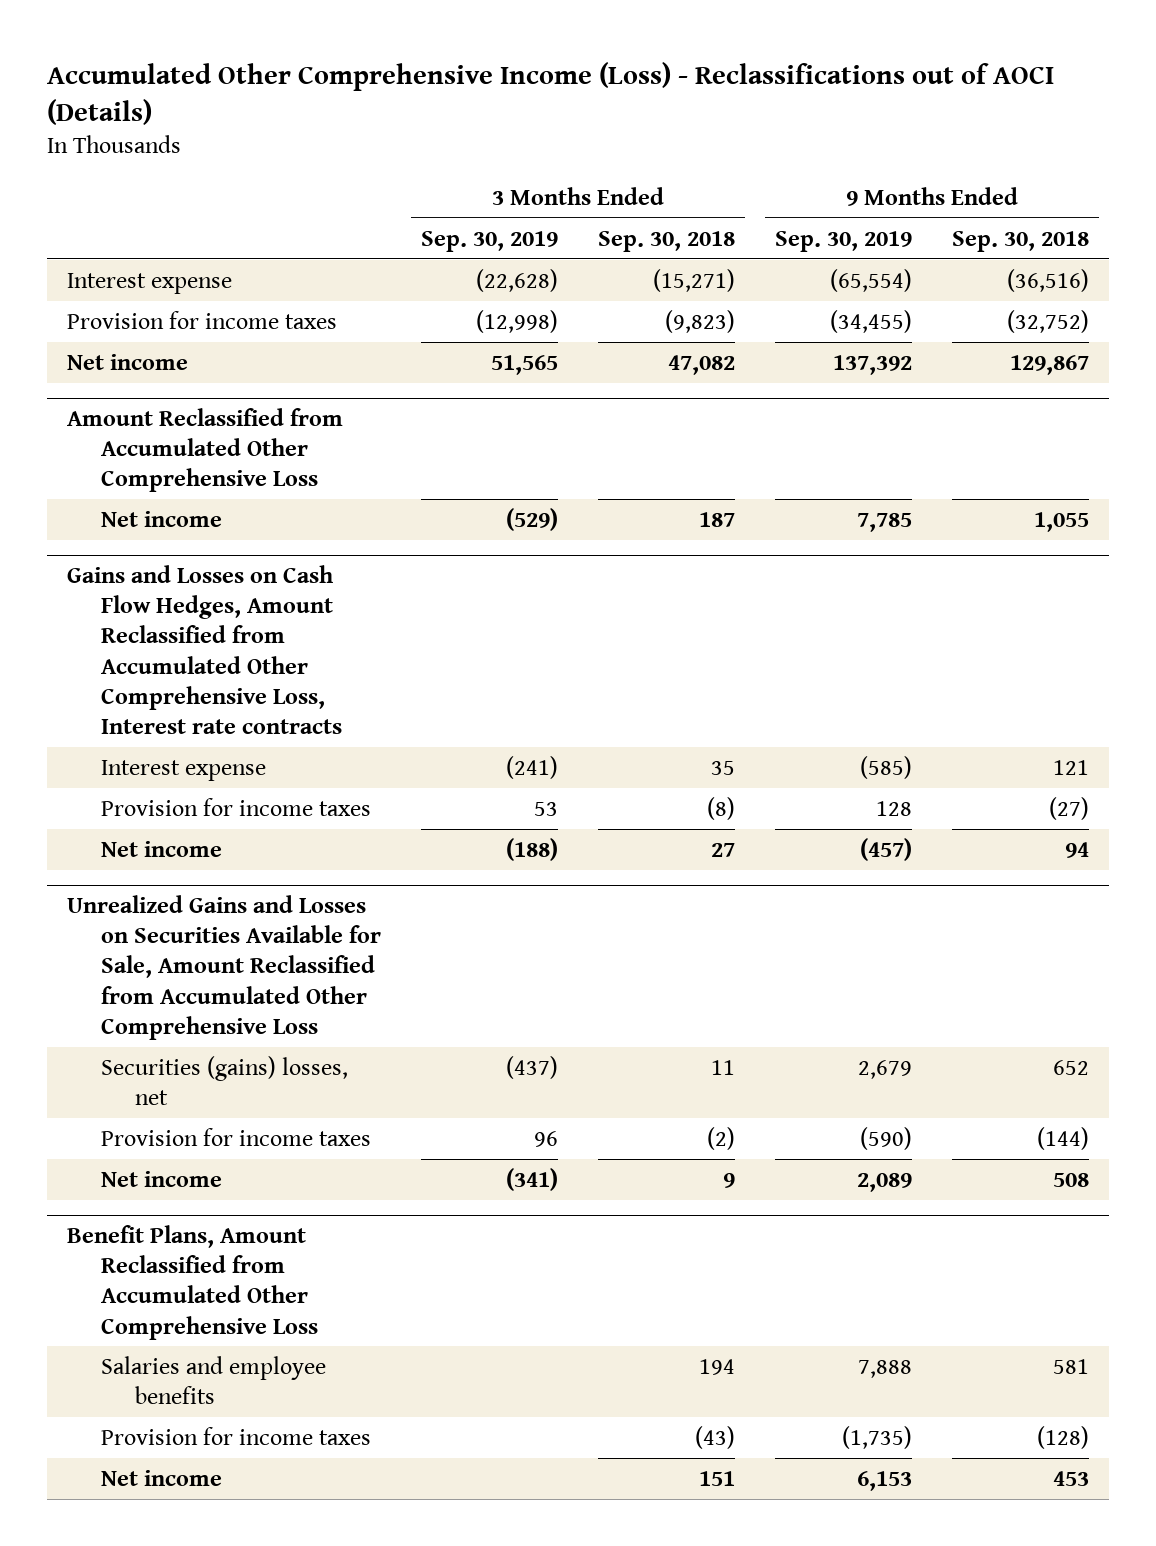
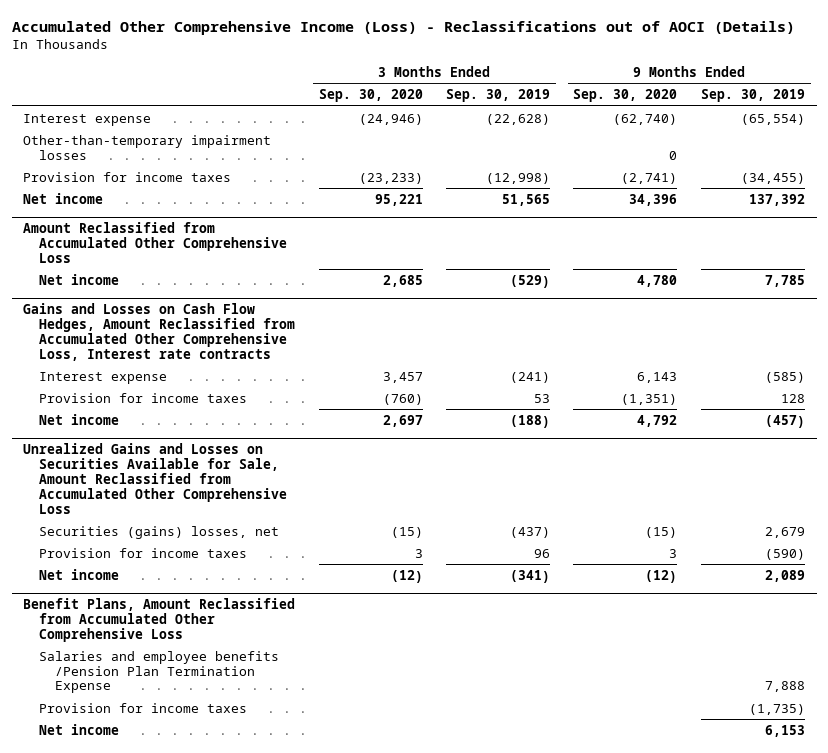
[598,230,736,252] Sep. 30, 2018 -> none
[952,230,1090,252] Sep. 30, 2018 -> none
none -> [318,89,423,103] Sep. 30, 2020
none -> [573,89,678,103] Sep. 30, 2020
none -> [23,134,272,160] Other-than-temporary impairment losses
[100,1355,326,1404] Salaries and employee benefits -> [39,650,280,694] Salaries and employee benefits /Pension Plan Termination Expense

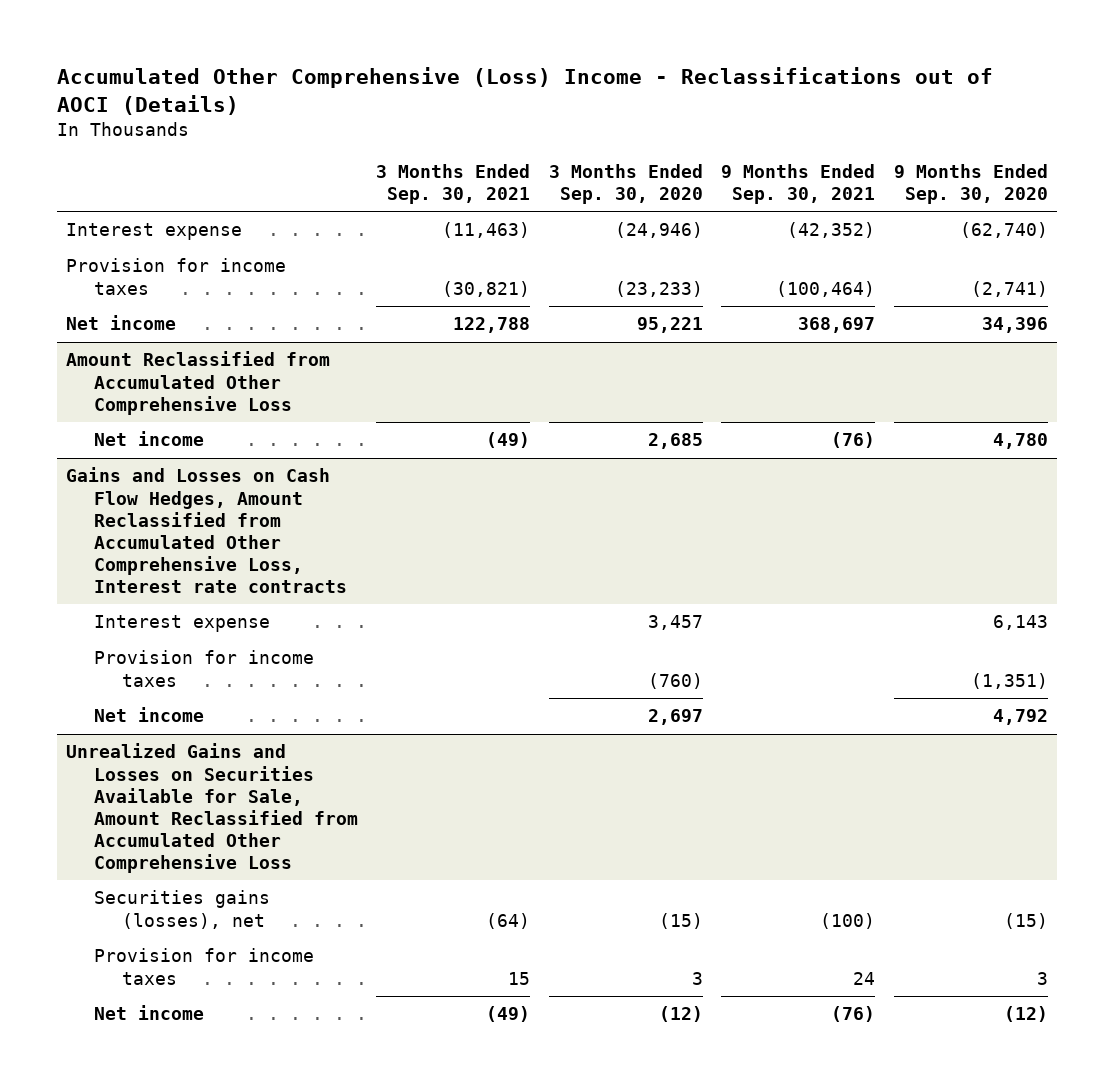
[11,20,795,35] Accumulated Other Comprehensive Income (Loss) - Reclassifications out of AOCI (Details) -> [56,67,993,115] Accumulated Other Comprehensive (Loss) Income - Reclassifications out of AOCI (Details)
[446,89,551,103] Sep. 30, 2019 -> none
[700,89,805,103] Sep. 30, 2019 -> none
none -> [376,163,531,204] 3 Months Ended Sep. 30, 2021
none -> [721,163,876,204] 9 Months Ended Sep. 30, 2021
[23,134,272,160] Other-than-temporary impairment losses -> none
[39,525,280,539] Securities (gains) losses, net -> [93,890,270,929] Securities gains (losses), net
[23,598,296,642] Benefit Plans, Amount Reclassified from Accumulated Other Comprehensive Loss -> none
[39,650,280,694] Salaries and employee benefits /Pension Plan Termination Expense -> none
[39,702,248,713] Provision for income taxes -> none
[39,723,120,735] Net income -> none

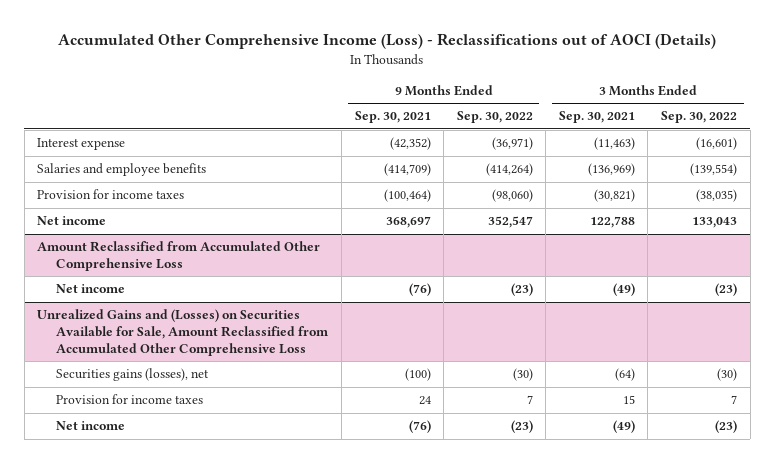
[56,67,993,115] Accumulated Other Comprehensive (Loss) Income - Reclassifications out of AOCI (Details) -> [58,33,717,50] Accumulated Other Comprehensive Income (Loss) - Reclassifications out of AOCI (Details)
[548,163,703,204] 3 Months Ended Sep. 30, 2020 -> none
[893,163,1048,204] 9 Months Ended Sep. 30, 2020 -> none
none -> [456,111,533,124] Sep. 30, 2022
none -> [661,111,738,124] Sep. 30, 2022
none -> [37,163,207,177] Salaries and employee benefits
[65,467,347,593] Gains and Losses on Cash Flow Hedges, Amount Reclassified from Accumulated Other Comprehensive Loss, Interest rate contracts -> none
[93,615,270,633] Interest expense -> none
[93,650,314,687] Provision for income taxes -> none
[93,707,204,723] Net income -> none
[65,743,358,873] Unrealized Gains and Losses on Securities Available for Sale, Amount Reclassified from Accumulated Other Comprehensive Loss -> [37,309,330,357] Unrealized Gains and (Losses) on Securities Available for Sale, Amount Reclassified from Accumulated Other Comprehensive Loss

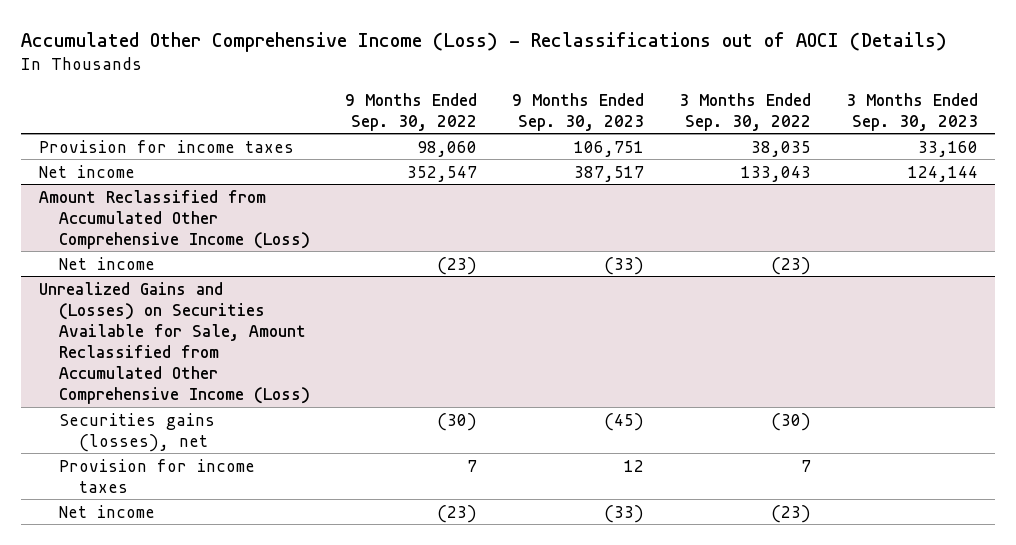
[354,111,431,124] Sep. 30, 2021 -> none
[558,111,635,124] Sep. 30, 2021 -> none
none -> [511,92,644,131] 9 Months Ended Sep. 30, 2023
none -> [845,92,978,131] 3 Months Ended Sep. 30, 2023
[37,138,126,151] Interest expense -> none
[37,163,207,177] Salaries and employee benefits -> none
[491,189,533,203] (98,060) -> [416,140,477,157] 98,060
[696,189,738,203] (38,035) -> [750,140,811,157] 38,035
[37,241,321,272] Amount Reclassified from Accumulated Other Comprehensive Loss -> [38,189,310,249] Amount Reclassified from Accumulated Other Comprehensive Income (Loss)
[37,309,330,357] Unrealized Gains and (Losses) on Securities Available for Sale, Amount Reclassified from Accumulated Other Comprehensive Loss -> [38,281,310,404] Unrealized Gains and (Losses) on Securities Available for Sale, Amount Reclassified from Accumulated Other Comprehensive Income (Loss)

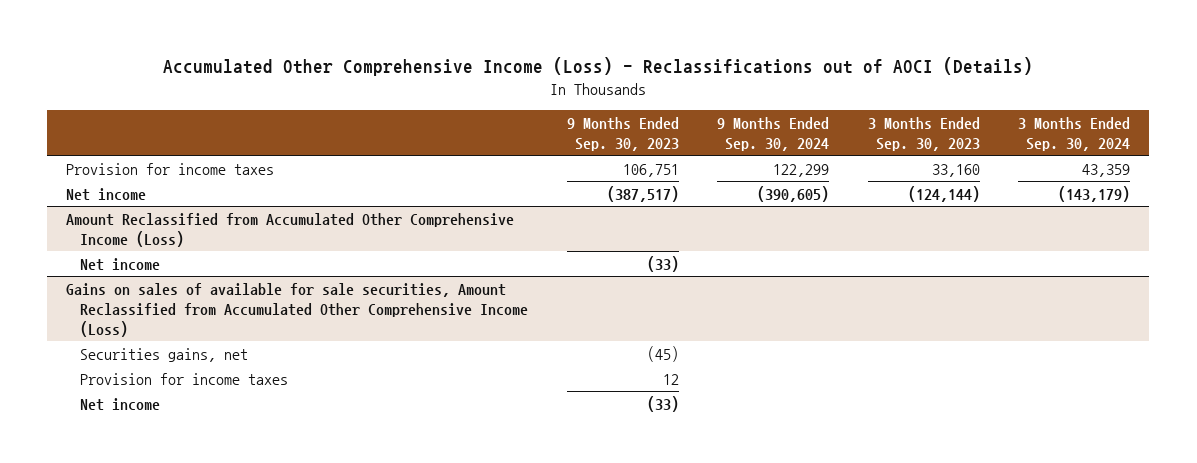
[344,92,477,131] 9 Months Ended Sep. 30, 2022 -> none
[678,92,811,131] 3 Months Ended Sep. 30, 2022 -> none
none -> [717,116,830,152] 9 Months Ended Sep. 30, 2024
none -> [1018,116,1131,152] 3 Months Ended Sep. 30, 2024
[573,165,644,182] 387,517 -> [606,185,679,202] (387,517)
[907,165,978,182] 124,144 -> [907,185,980,202] (124,144)
[38,281,310,404] Unrealized Gains and (Losses) on Securities Available for Sale, Amount Reclassified from Accumulated Other Comprehensive Income (Loss) -> [66,282,529,338] Gains on sales of available for sale securities, Amount Reclassified from Accumulated Other Comprehensive Income (Loss)
[58,412,215,452] Securities gains (losses), net -> [80,347,249,362] Securities gains, net

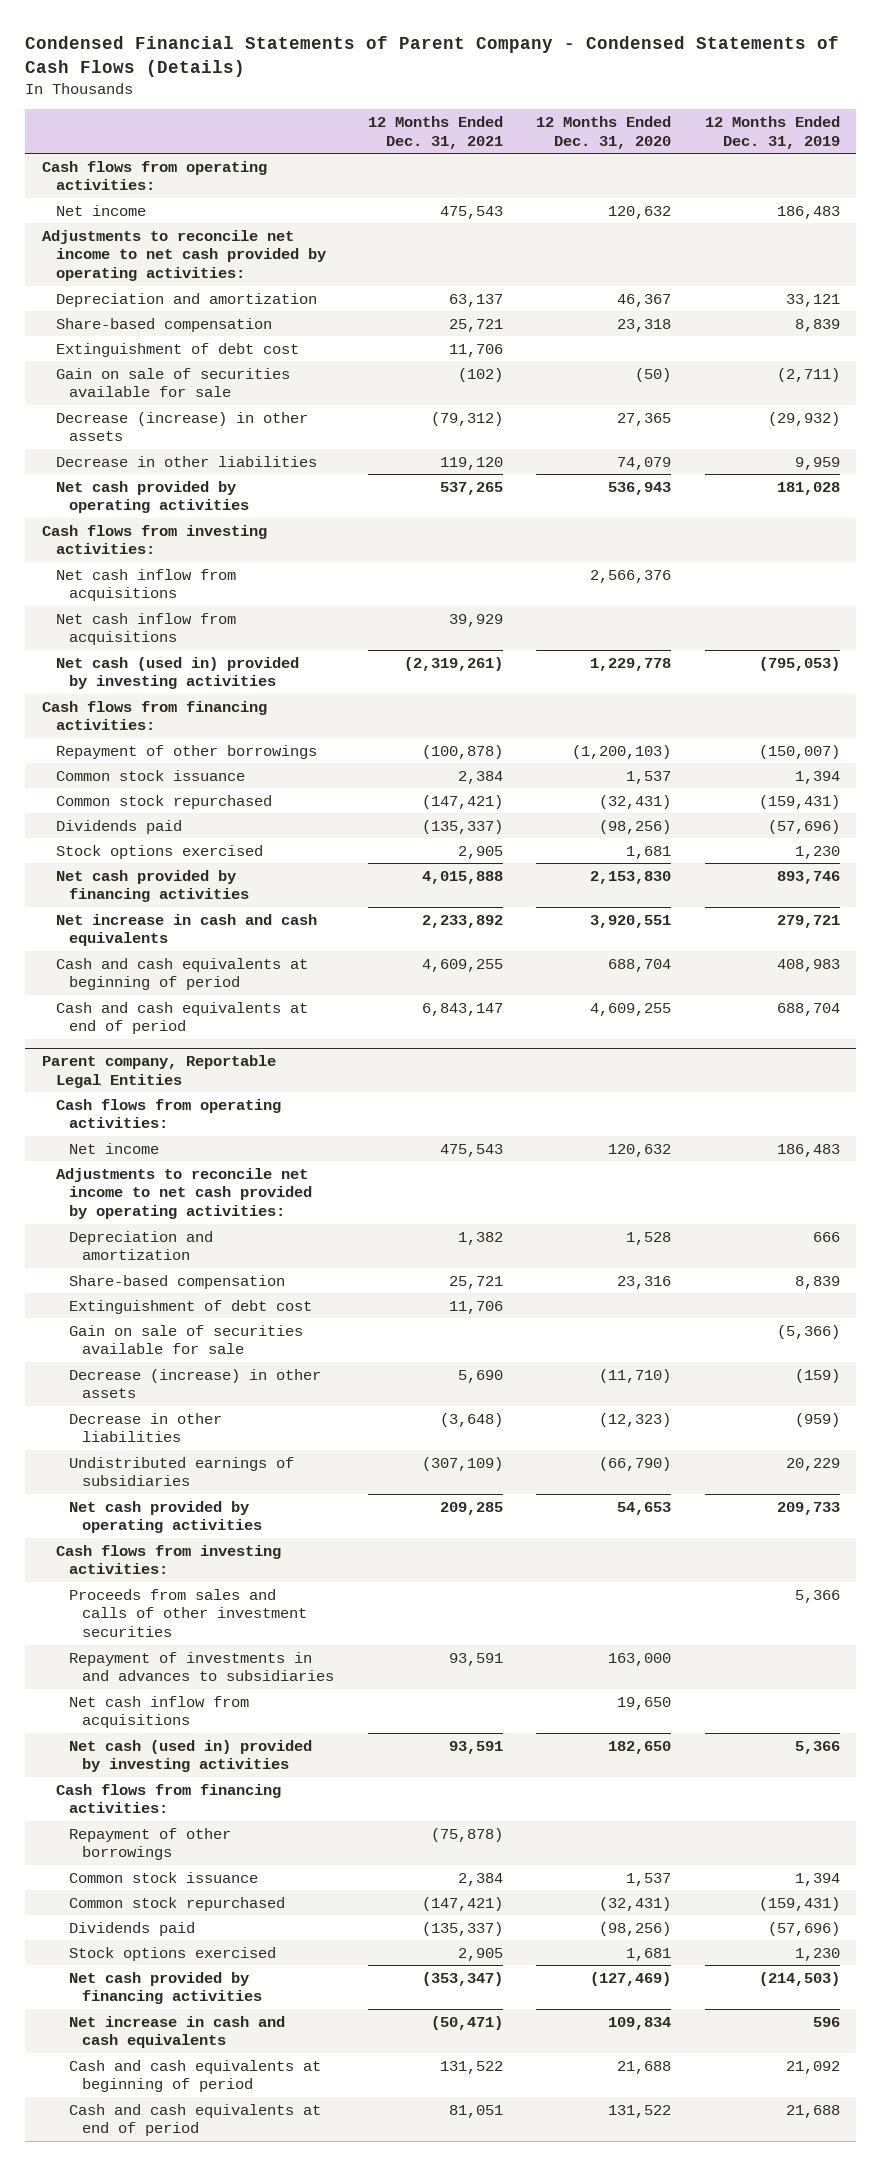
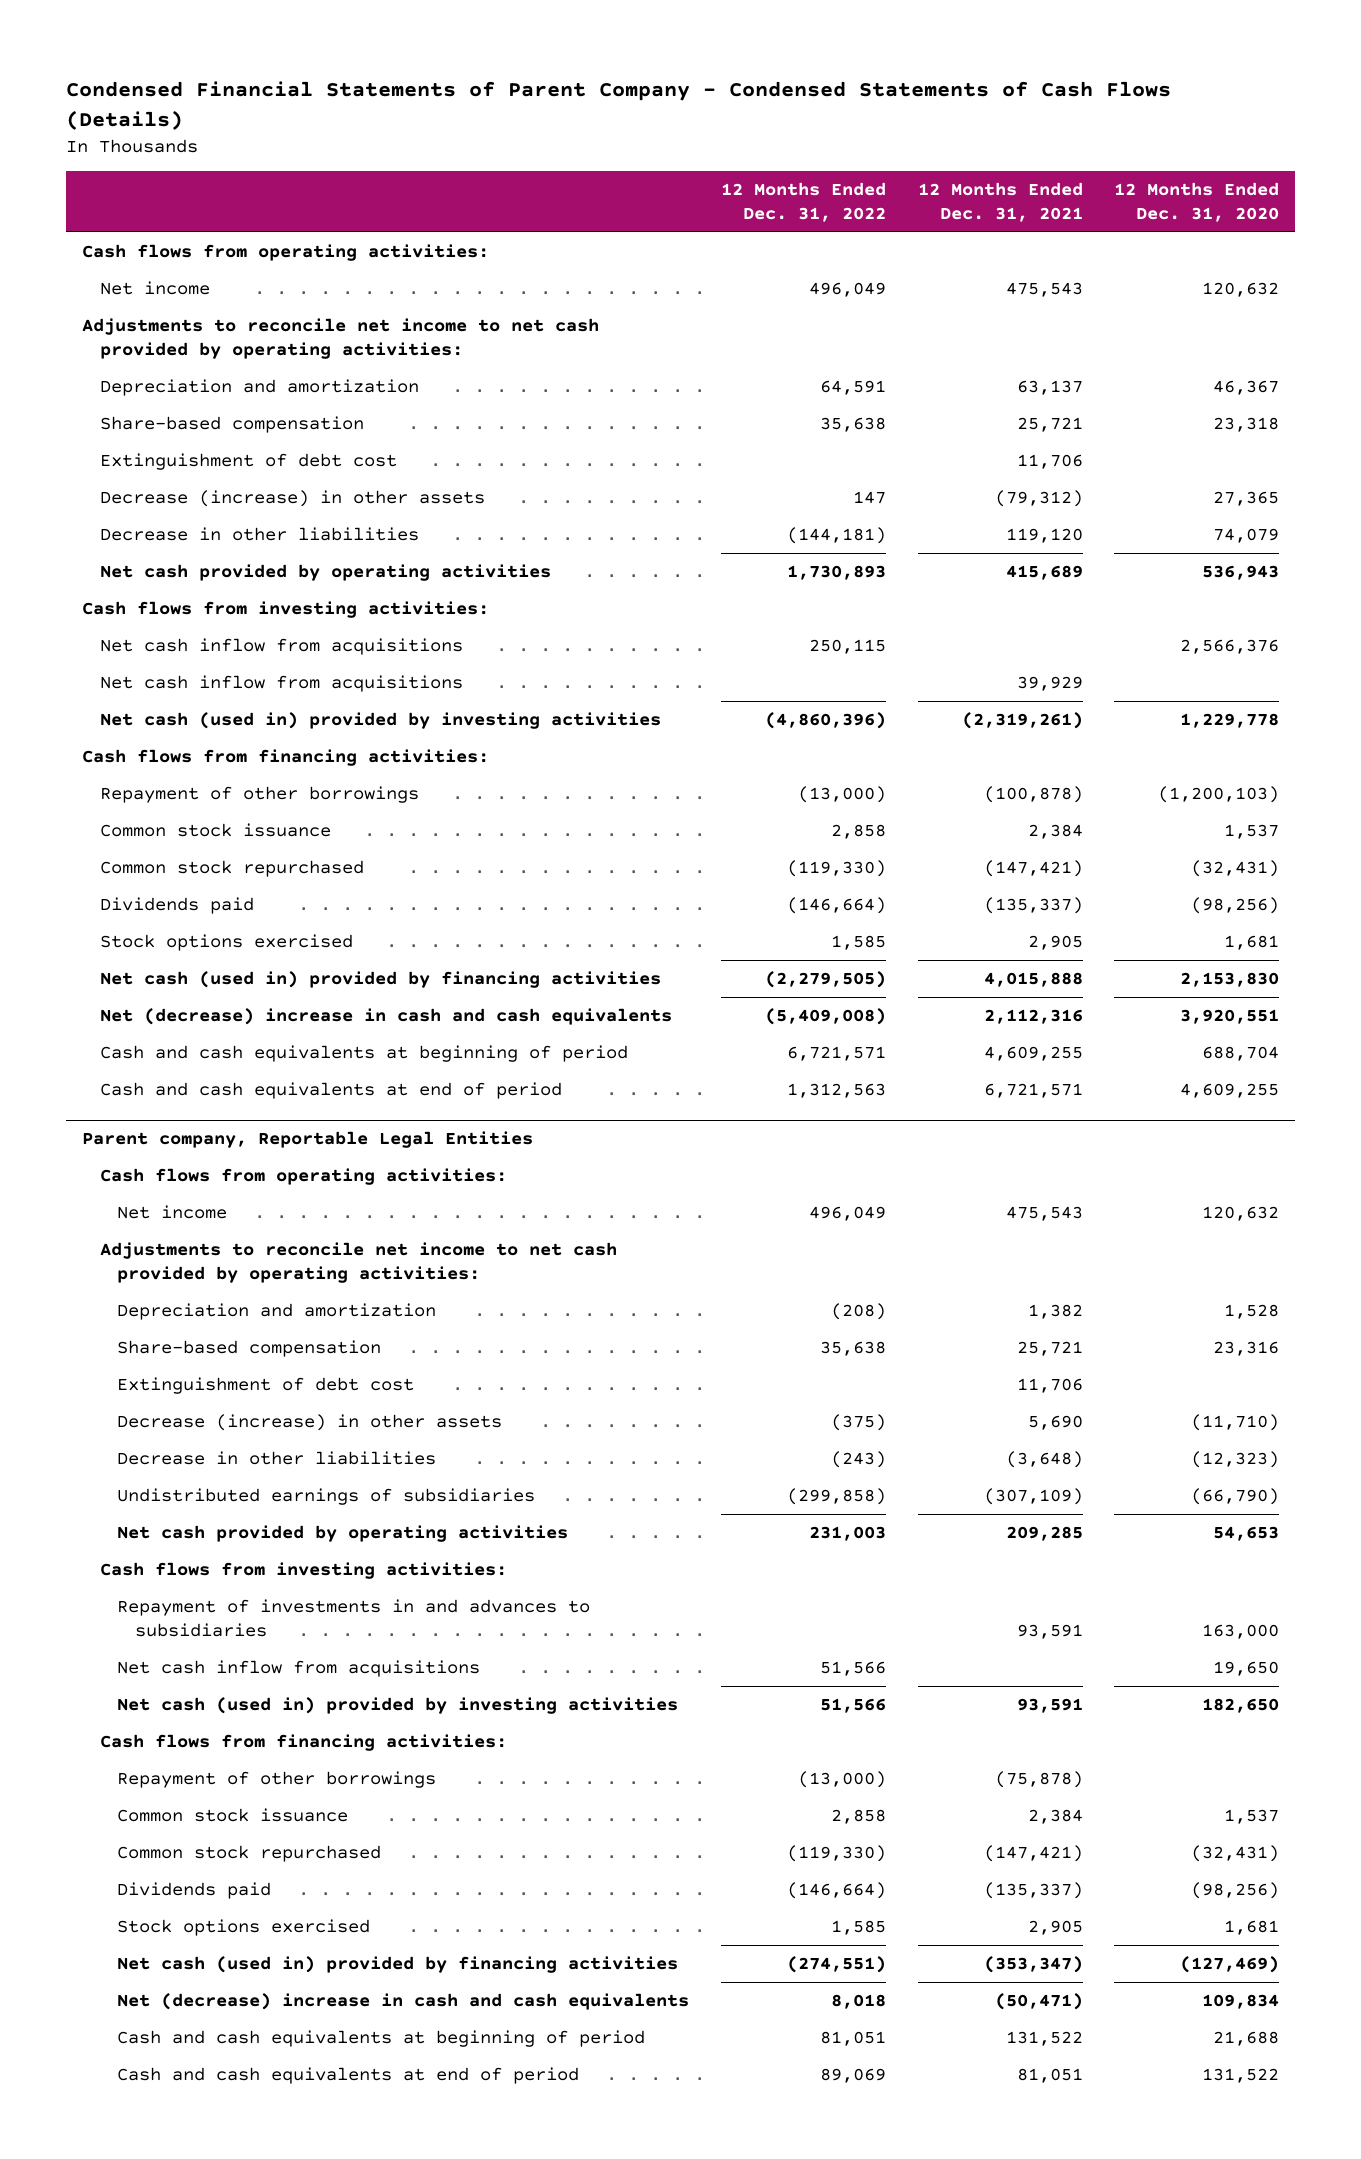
[704,115,840,149] 12 Months Ended Dec. 31, 2019 -> none
none -> [720,181,886,222] 12 Months Ended Dec. 31, 2022
[55,367,290,398] Gain on sale of securities available for sale -> none
[439,481,503,495] 537,265 -> [1005,565,1083,581] 415,689
[55,869,249,903] Net cash provided by financing activities -> [99,971,661,989] Net cash (used in) provided by financing activities
[55,913,317,947] Net increase in cash and cash equivalents -> [99,1008,672,1026] Net (decrease) increase in cash and cash equivalents
[421,914,503,928] 2,233,892 -> [983,1009,1083,1025] 2,112,316
[421,1002,503,1016] 6,843,147 -> [983,1083,1083,1099] 6,721,571
[68,1324,303,1355] Gain on sale of securities available for sale -> none
[68,1588,308,1638] Proceeds from sales and calls of other investment securities -> none
[68,1971,263,2005] Net cash provided by financing activities -> [117,1956,679,1974] Net cash (used in) provided by financing activities
[68,2015,285,2049] Net increase in cash and cash equivalents -> [117,1993,690,2011] Net (decrease) increase in cash and cash equivalents

